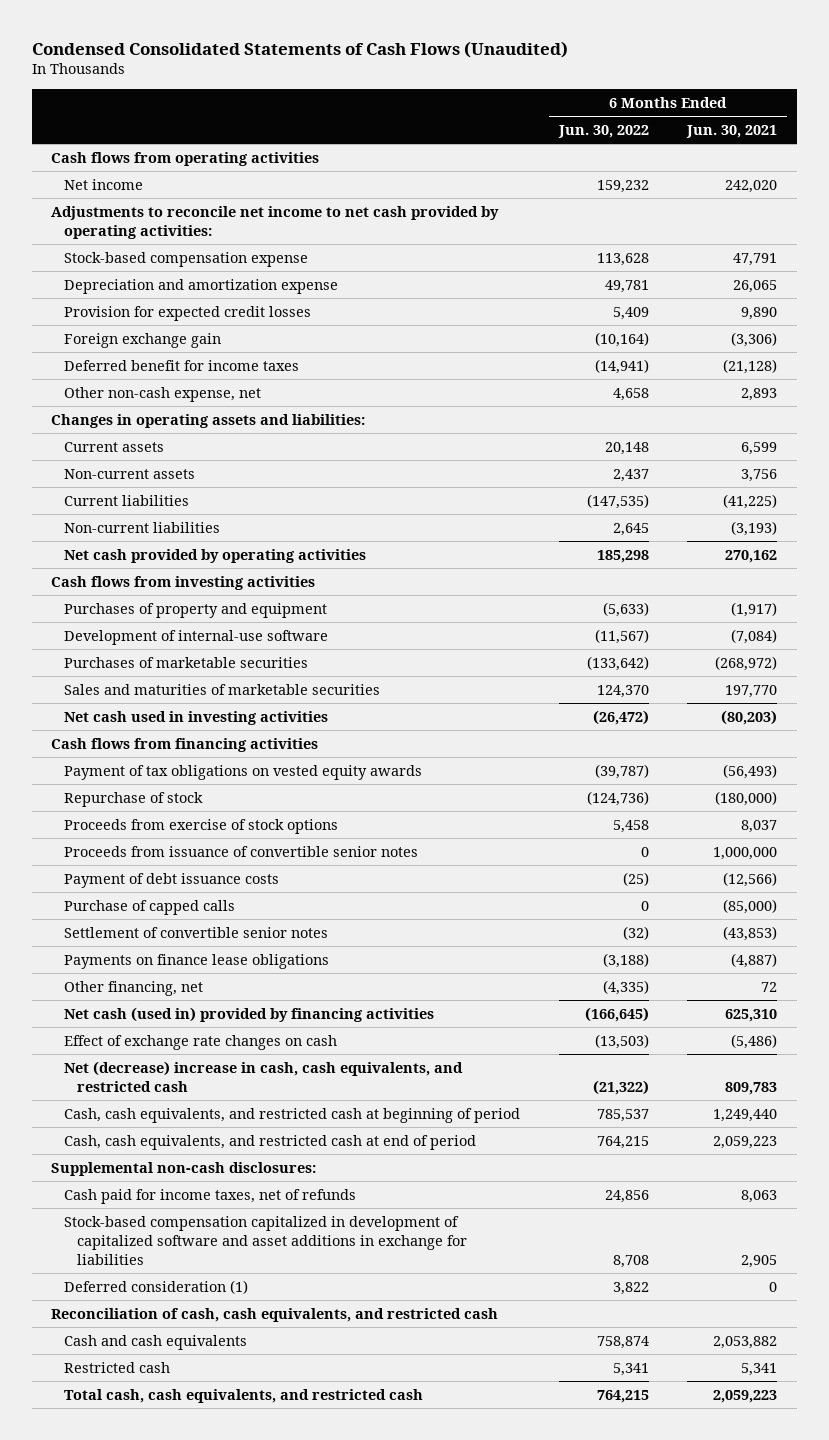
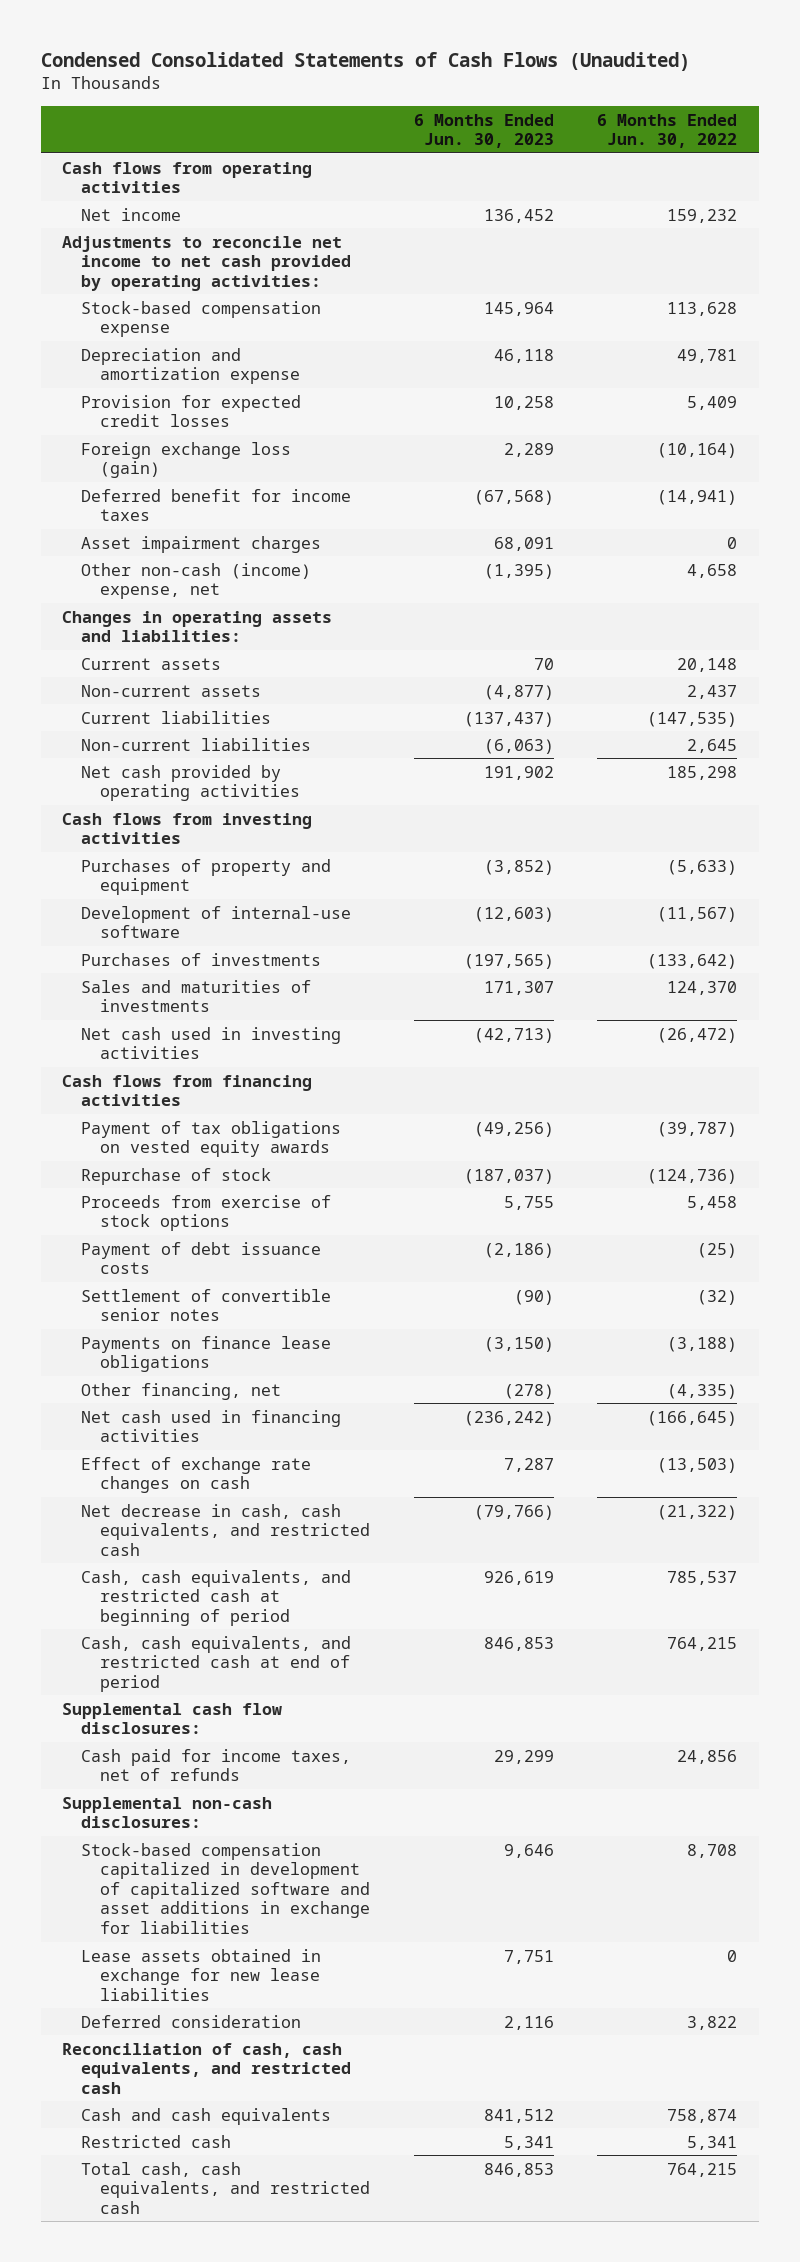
[686,125,778,139] Jun. 30, 2021 -> none
none -> [413,113,554,149] 6 Months Ended Jun. 30, 2023
[64,332,222,348] Foreign exchange gain -> [81,441,292,479] Foreign exchange loss (gain)
none -> [81,535,322,553] Asset impairment charges
[64,386,262,402] Other non-cash expense, net -> [81,562,312,600] Other non-cash (income) expense, net
[64,656,309,668] Purchases of marketable securities -> [81,952,322,966] Purchases of investments
[64,683,381,695] Sales and maturities of marketable securities -> [81,979,312,1013] Sales and maturities of investments
[64,845,419,857] Proceeds from issuance of convertible senior notes -> none
[64,899,236,915] Purchase of capped calls -> none
[64,1006,435,1022] Net cash (used in) provided by financing activities -> [81,1409,342,1443] Net cash used in financing activities
[64,1060,464,1092] Net (decrease) increase in cash, cash equivalents, and restricted cash -> [81,1503,371,1556] Net decrease in cash, cash equivalents, and restricted cash
none -> [62,1702,283,1735] Supplemental cash flow disclosures:
[51,1161,317,1176] Supplemental non-cash disclosures: -> [62,1796,273,1829] Supplemental non-cash disclosures:
none -> [81,1948,322,2001] Lease assets obtained in exchange for new lease liabilities
[64,1279,249,1294] Deferred consideration (1) -> [81,2014,302,2028] Deferred consideration

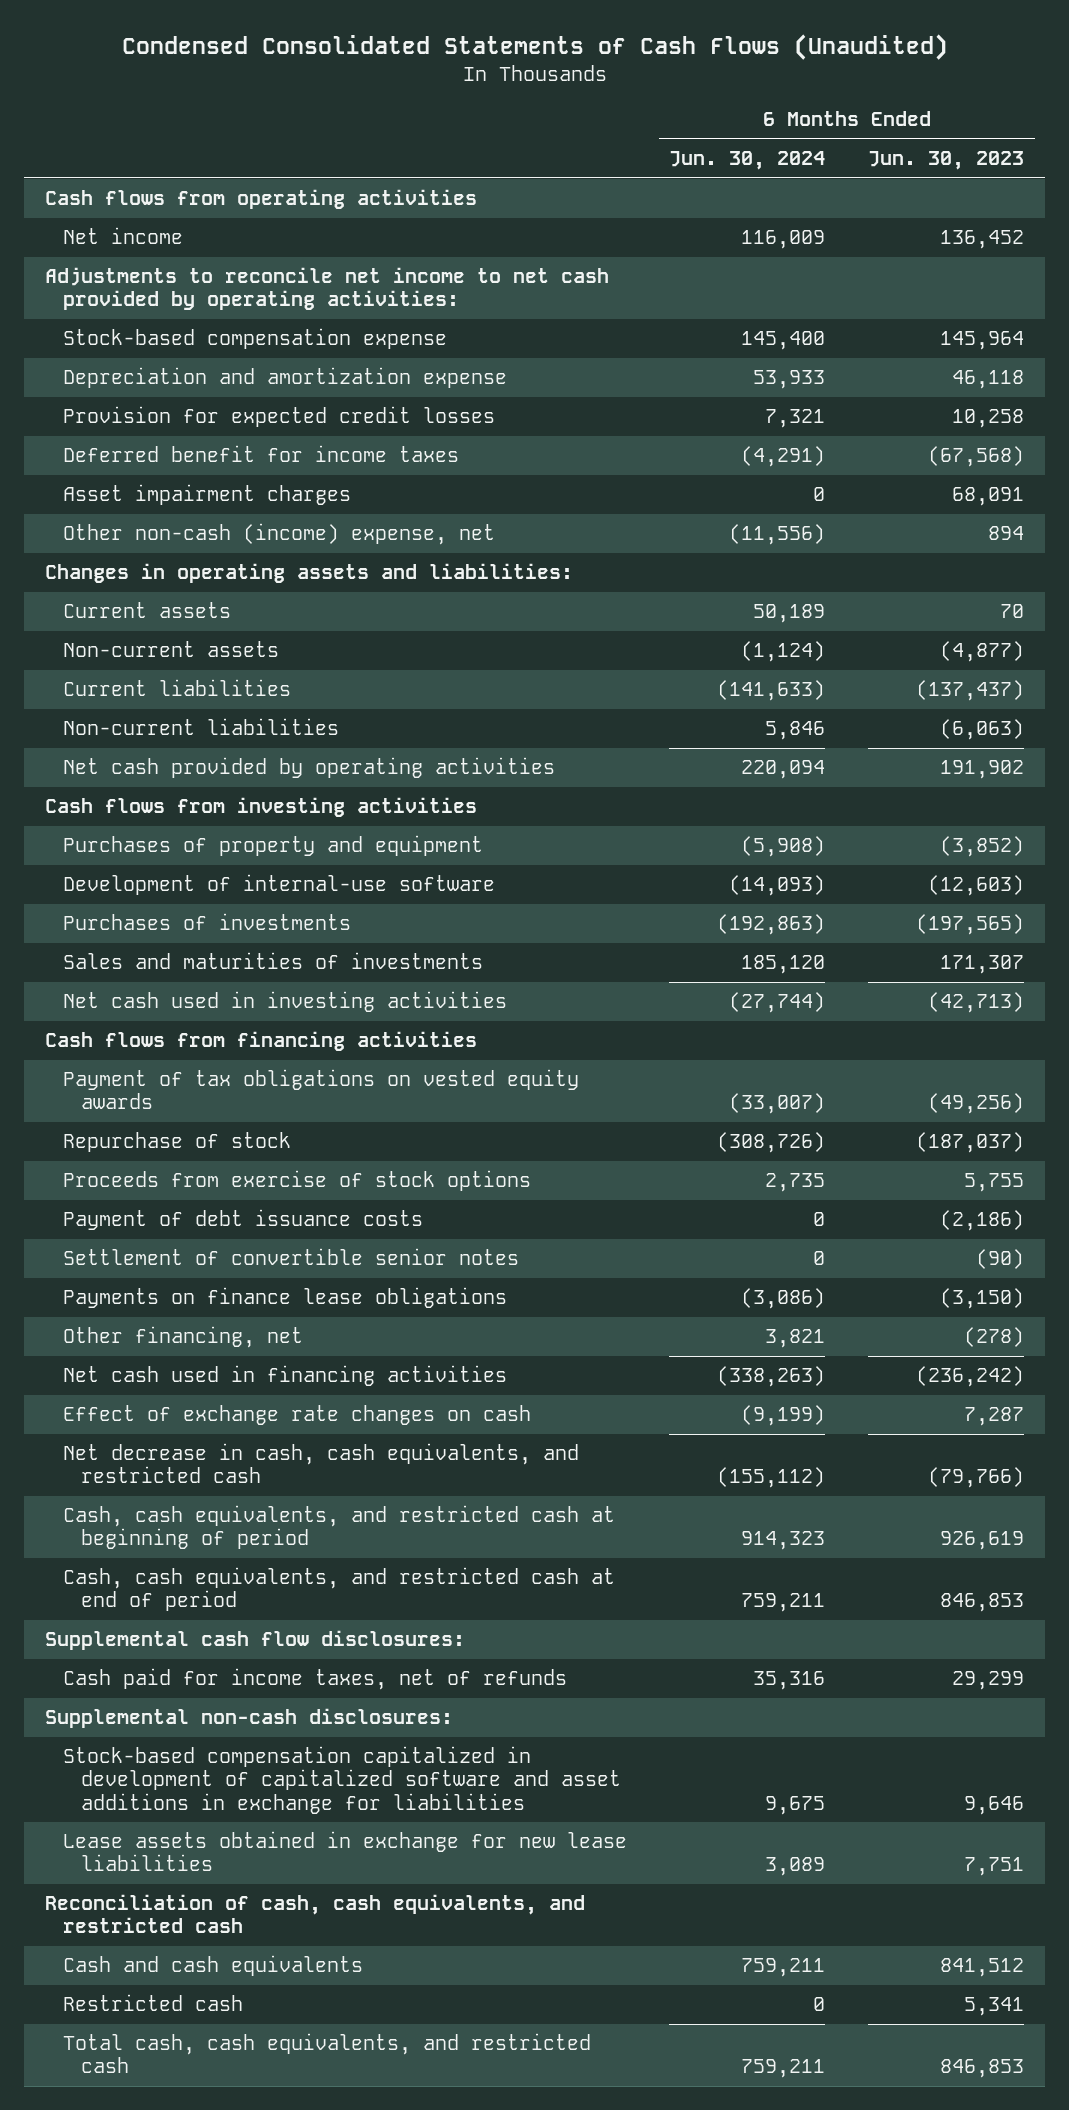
[597,113,738,149] 6 Months Ended Jun. 30, 2022 -> none
none -> [669,151,826,171] Jun. 30, 2024
[81,441,292,479] Foreign exchange loss (gain) -> none
[483,563,554,579] (1,395) -> [987,526,1024,541] 894
[81,2014,302,2028] Deferred consideration -> none

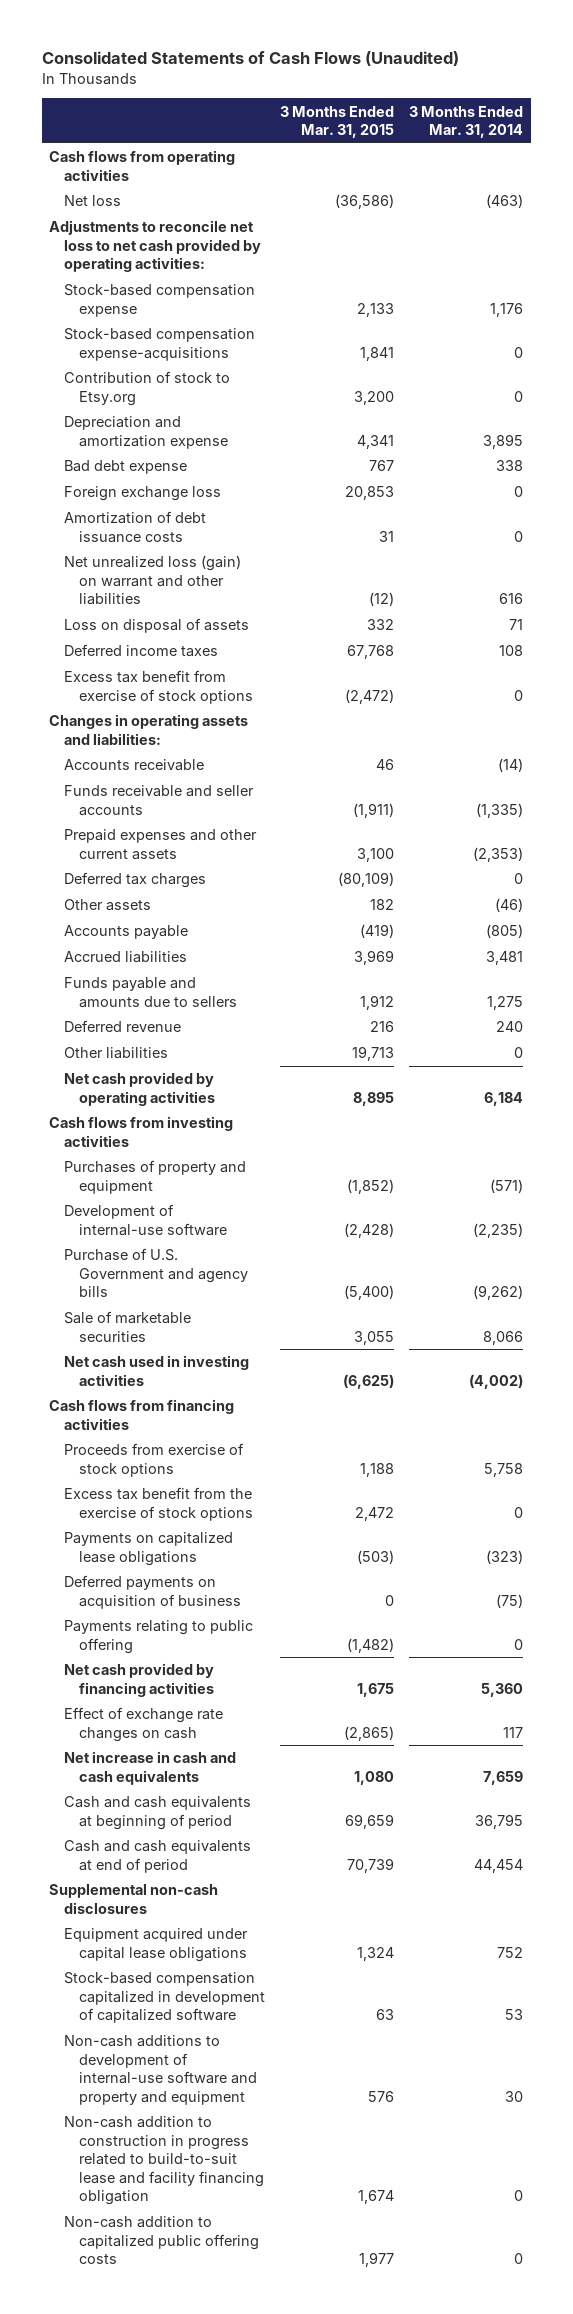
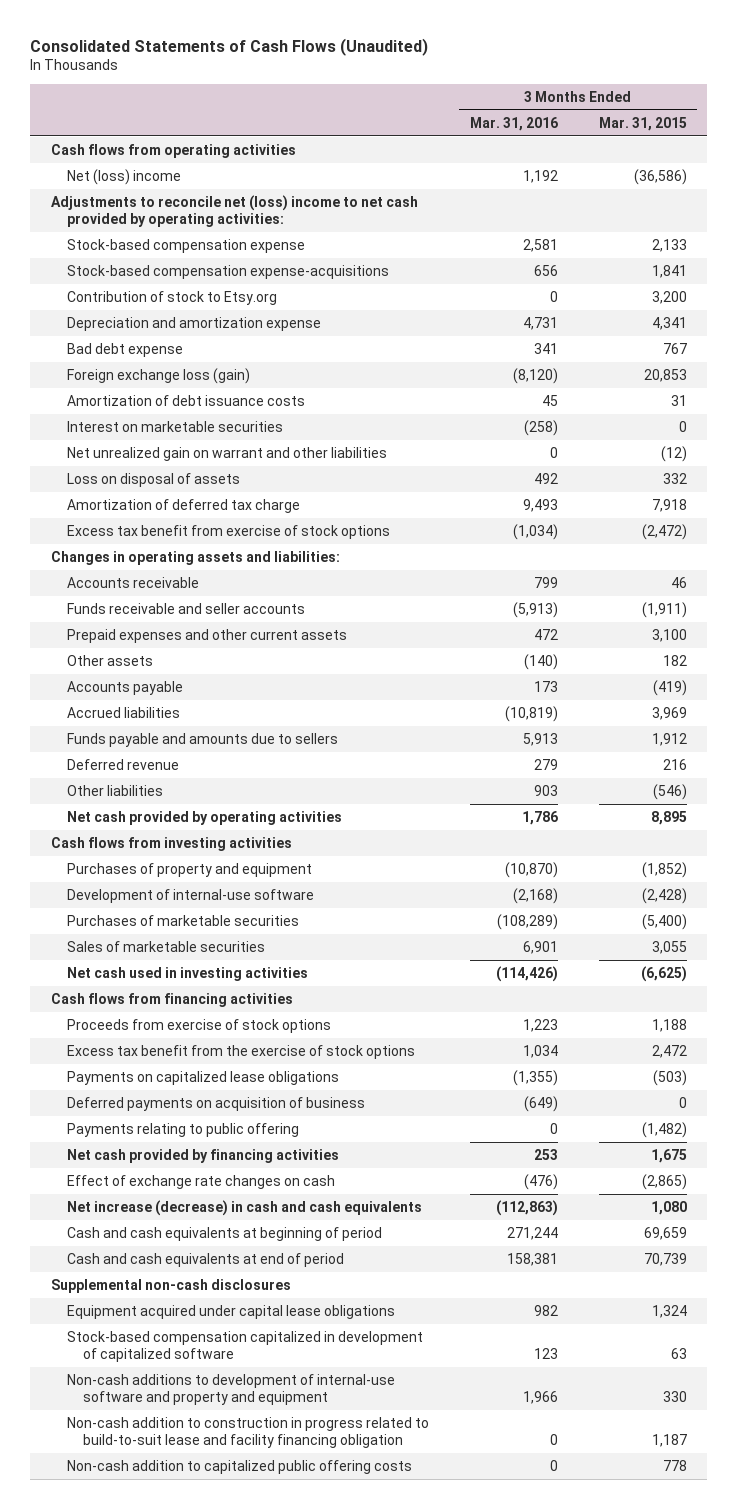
[409,105,524,139] 3 Months Ended Mar. 31, 2014 -> none
none -> [469,116,558,131] Mar. 31, 2016
[64,195,122,207] Net loss -> [66,168,181,185] Net (loss) income
[49,220,262,273] Adjustments to reconcile net loss to net cash provided by operating activities: -> [50,194,418,227] Adjustments to reconcile net (loss) income to net cash provided by operating activities:
[64,486,222,502] Foreign exchange loss -> [66,367,250,384] Foreign exchange loss (gain)
none -> [66,420,283,432] Interest on marketable securities
[64,555,242,606] Net unrealized loss (gain) on warrant and other liabilities -> [66,446,387,461] Net unrealized gain on warrant and other liabilities
[64,644,219,658] Deferred income taxes -> none
none -> [66,498,300,513] Amortization of deferred tax charge
[64,872,207,889] Deferred tax charges -> none
[352,1046,395,1062] 19,713 -> [652,783,687,800] (546)
[64,1248,248,1298] Purchase of U.S. Government and agency bills -> [66,914,299,926] Purchases of marketable securities
[64,1311,192,1342] Sale of marketable securities -> [66,940,265,952] Sales of marketable securities
[64,1751,237,1785] Net increase in cash and cash equivalents -> [66,1199,422,1216] Net increase (decrease) in cash and cash equivalents
[368,2090,395,2102] 576 -> [662,1390,687,1402] 330
[358,2190,395,2205] 1,674 -> [651,1433,687,1447] 1,187
[359,2252,395,2268] 1,977 -> [662,1459,687,1471] 778

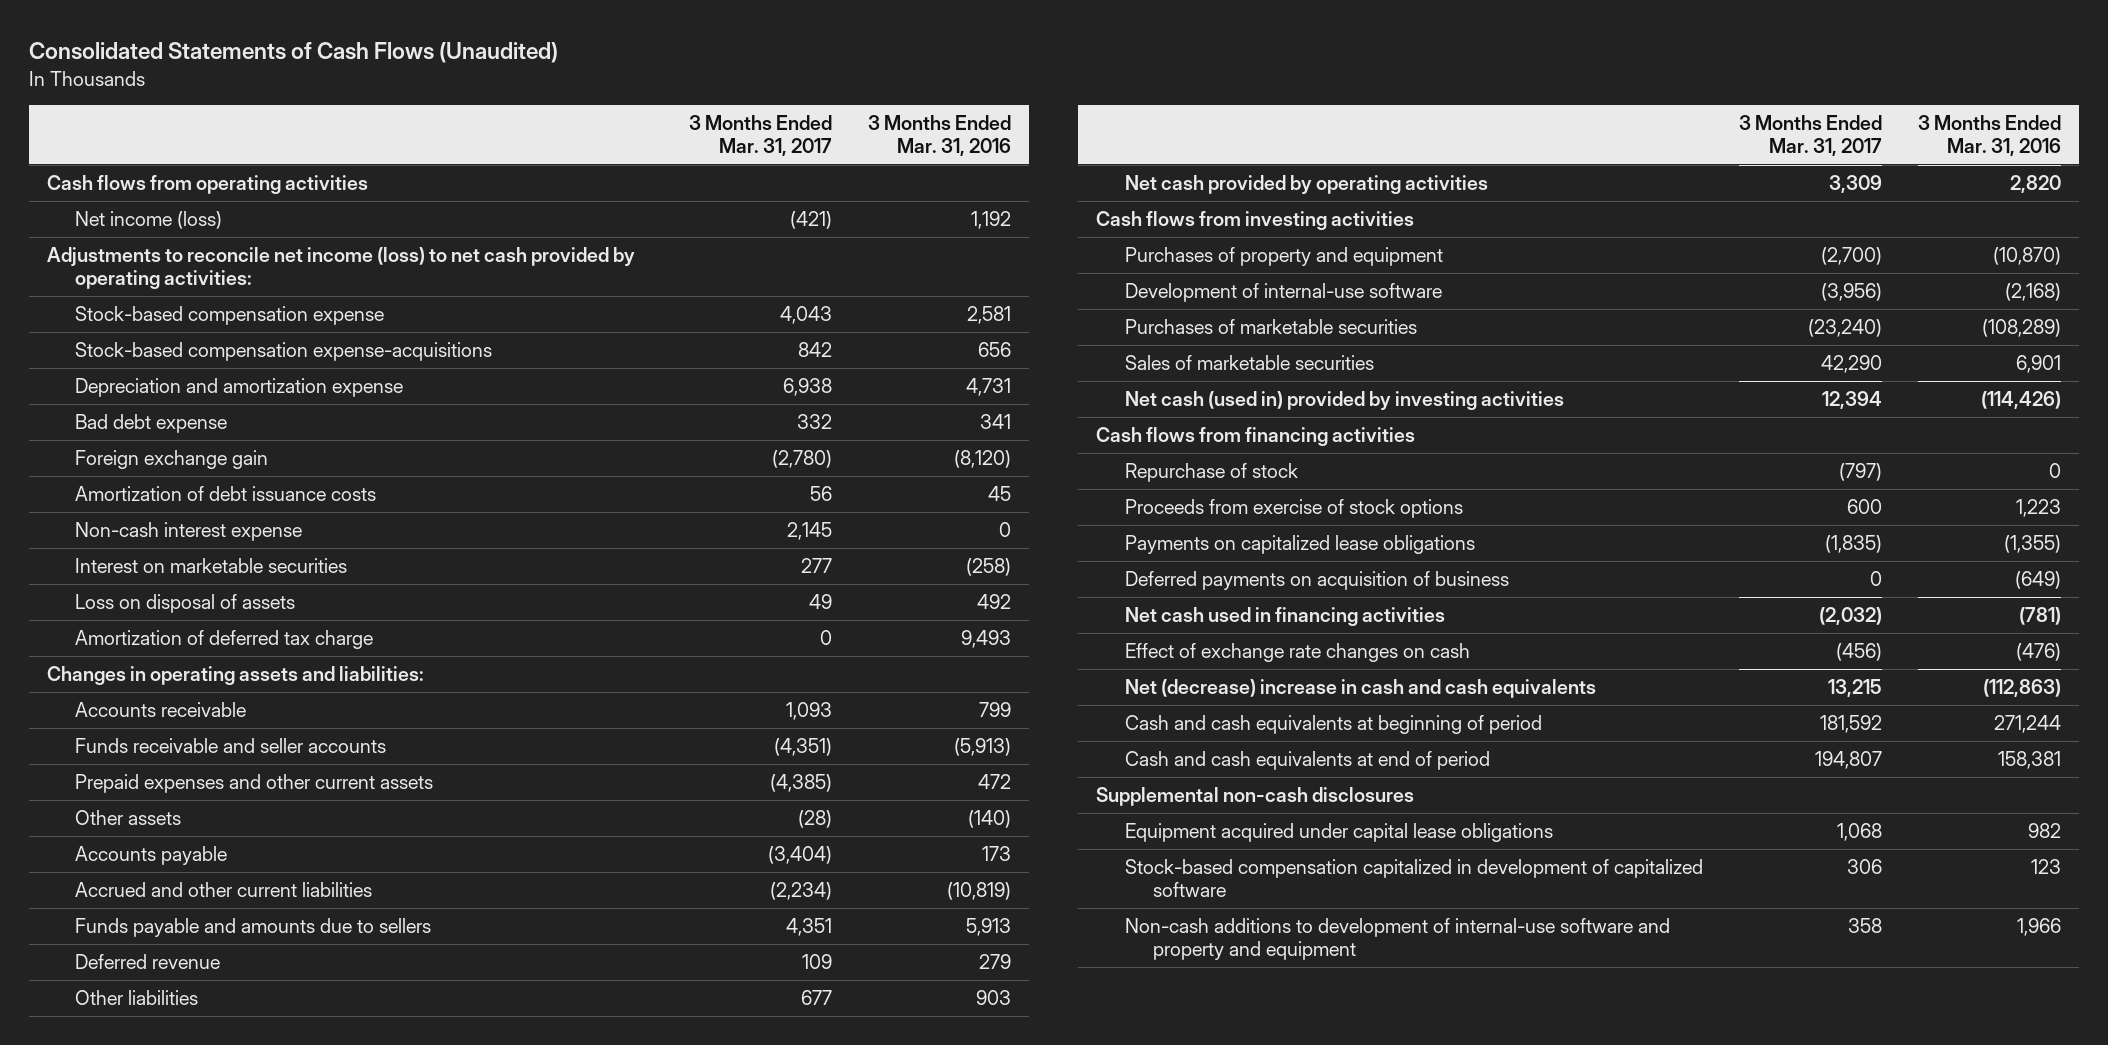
[598,116,687,131] Mar. 31, 2015 -> none
none -> [689,114,833,157] 3 Months Ended Mar. 31, 2017
[66,168,181,185] Net (loss) income -> [75,210,223,229] Net income (loss)
[50,194,418,227] Adjustments to reconcile net (loss) income to net cash provided by operating activities: -> [46,246,635,290] Adjustments to reconcile net income (loss) to net cash provided by operating activities:
[66,290,277,305] Contribution of stock to Etsy.org -> none
[66,367,250,384] Foreign exchange loss (gain) -> [75,449,269,469] Foreign exchange gain
none -> [75,521,303,541] Non-cash interest expense
[66,446,387,461] Net unrealized gain on warrant and other liabilities -> none
[66,524,390,539] Excess tax benefit from exercise of stock options -> none
[66,706,180,718] Accrued liabilities -> [75,881,373,897] Accrued and other current liabilities
[521,810,558,825] 1,786 -> [2009,174,2061,193] 2,820
[66,966,308,981] Net cash used in investing activities -> [1124,390,1564,410] Net cash (used in) provided by investing activities
none -> [1124,462,1298,482] Repurchase of stock
[66,1044,415,1059] Excess tax benefit from the exercise of stock options -> none
[66,1122,299,1137] Payments relating to public offering -> none
[66,1148,339,1163] Net cash provided by financing activities -> [1124,606,1445,626] Net cash used in financing activities
[533,1148,558,1160] 253 -> [2018,606,2061,625] (781)
[66,1199,422,1216] Net increase (decrease) in cash and cash equivalents -> [1124,678,1596,698] Net (decrease) increase in cash and cash equivalents
[66,1416,429,1448] Non-cash addition to construction in progress related to build-to-suit lease and facility financing obligation -> none
[66,1459,412,1474] Non-cash addition to capitalized public offering costs -> none

